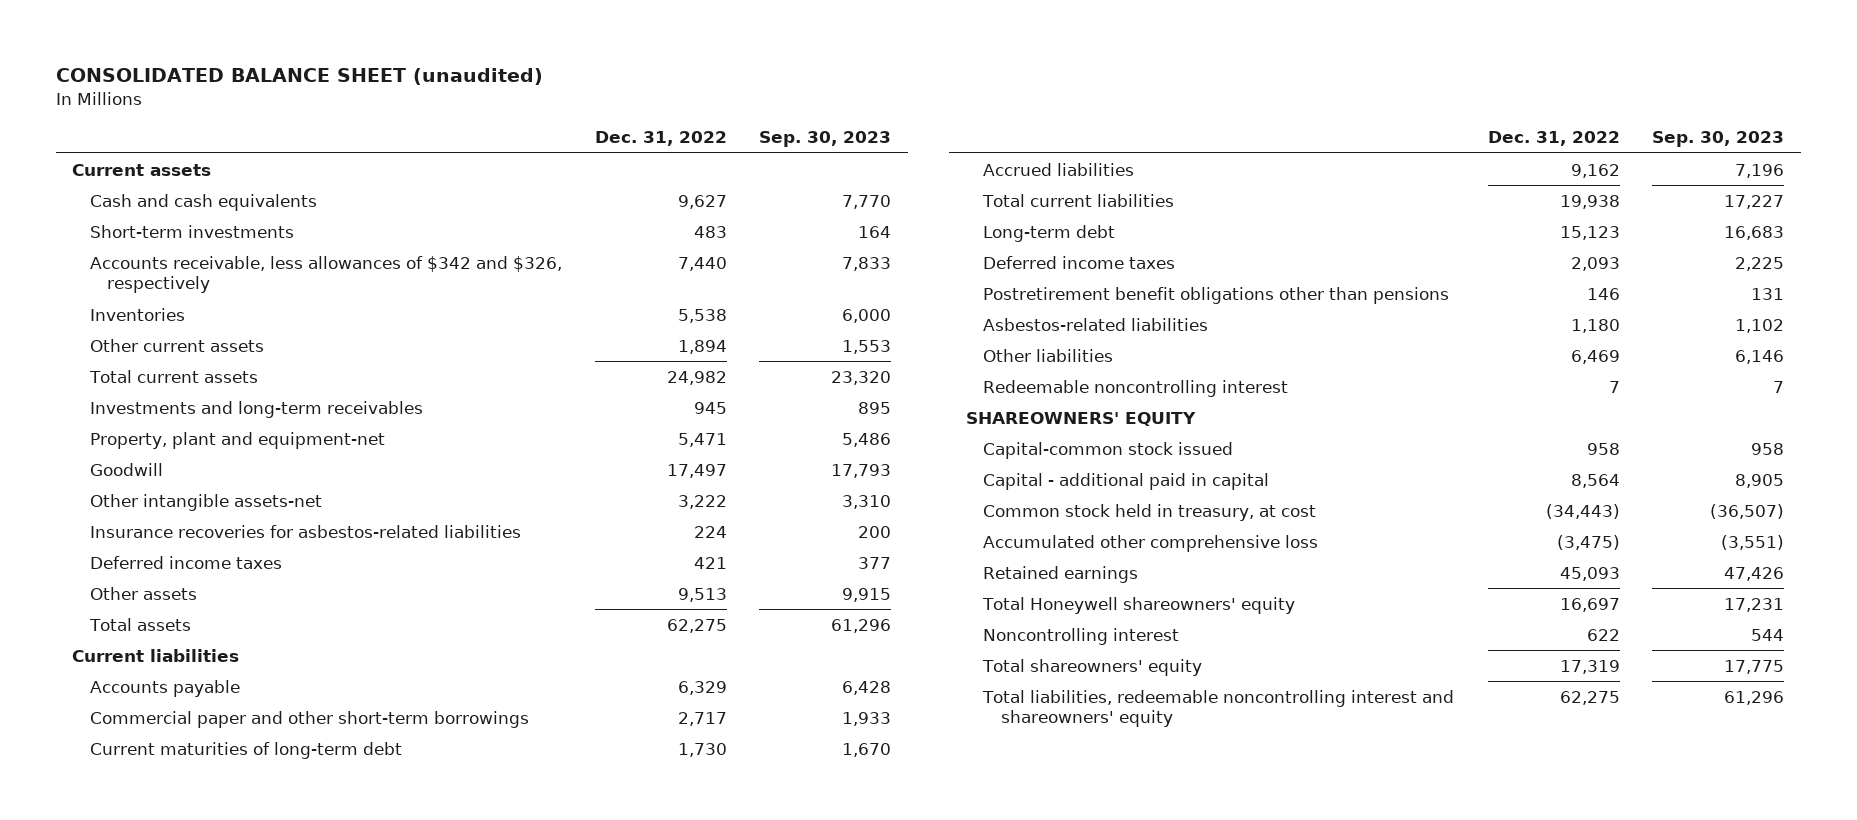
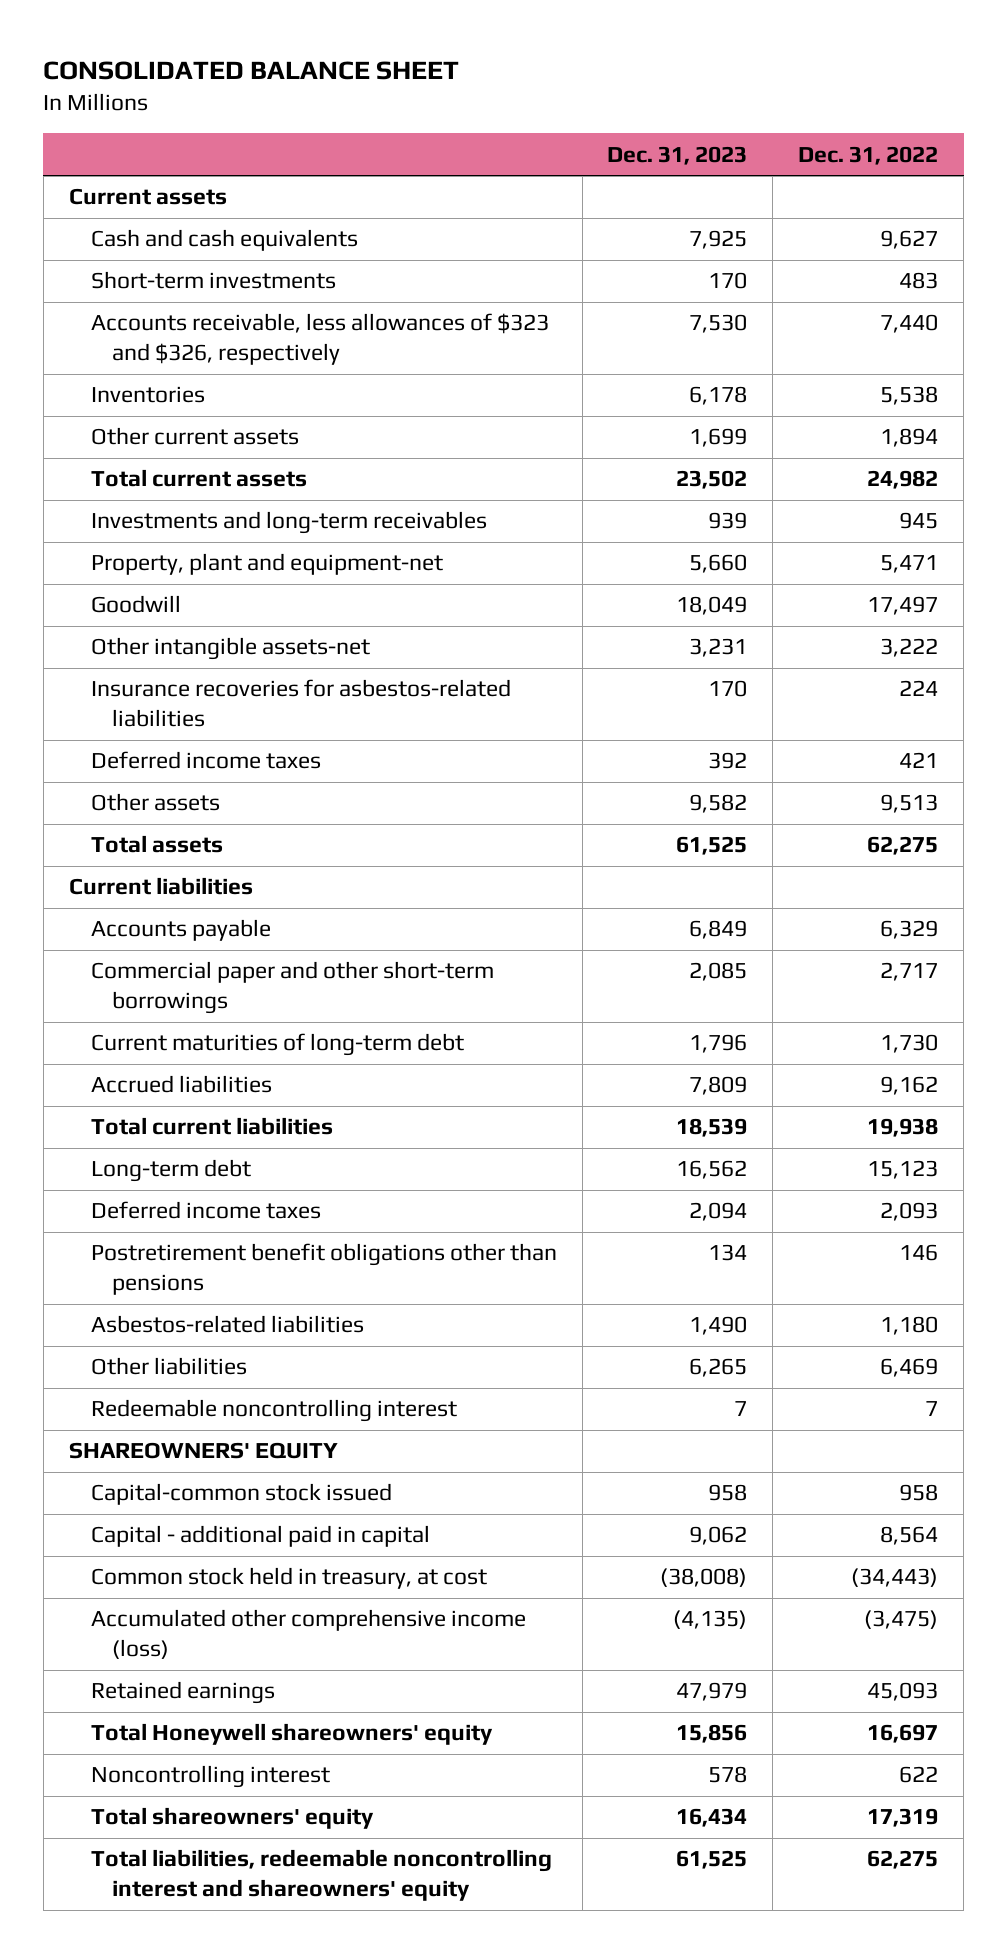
[56,68,544,86] CONSOLIDATED BALANCE SHEET (unaudited) -> [43,61,460,81] CONSOLIDATED BALANCE SHEET
[759,131,892,148] Sep. 30, 2023 -> none
none -> [607,145,748,165] Dec. 31, 2023
[89,255,562,293] Accounts receivable, less allowances of $342 and $326, respectively -> [90,313,549,366] Accounts receivable, less allowances of $323 and $326, respectively
[983,534,1319,552] Accumulated other comprehensive loss -> [90,1609,526,1660] Accumulated other comprehensive income (loss)

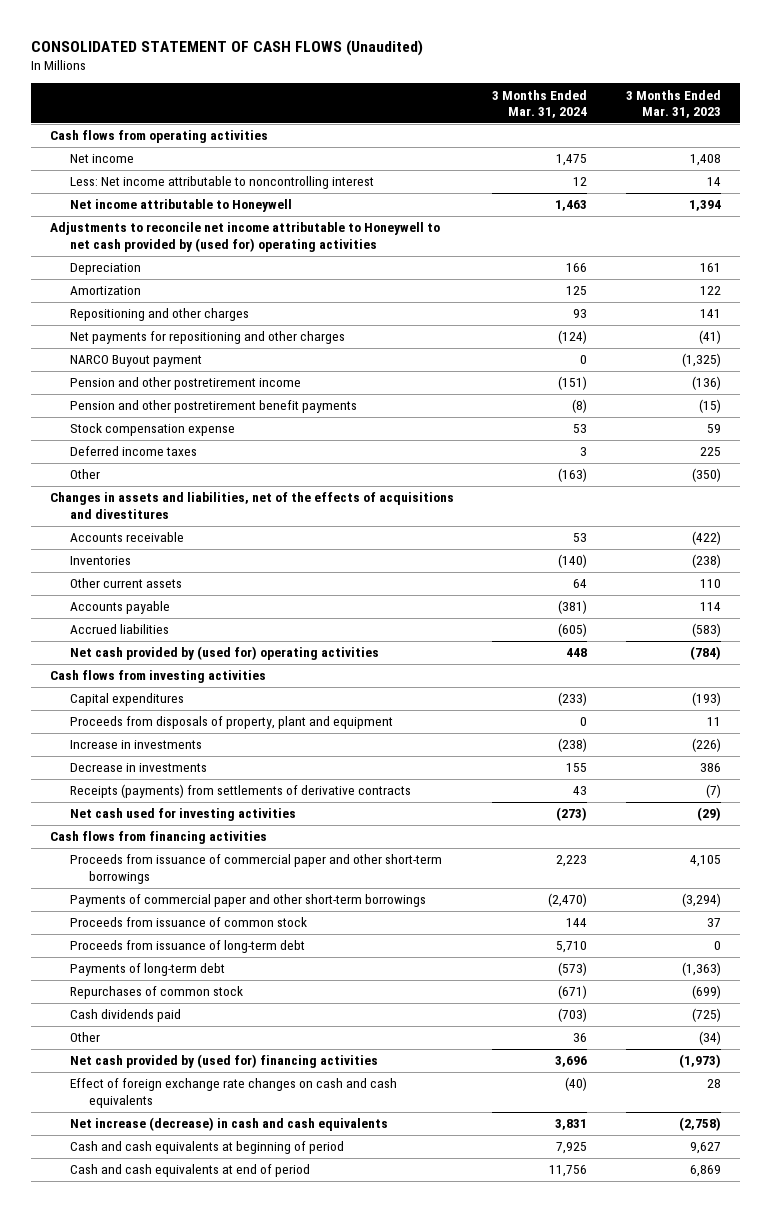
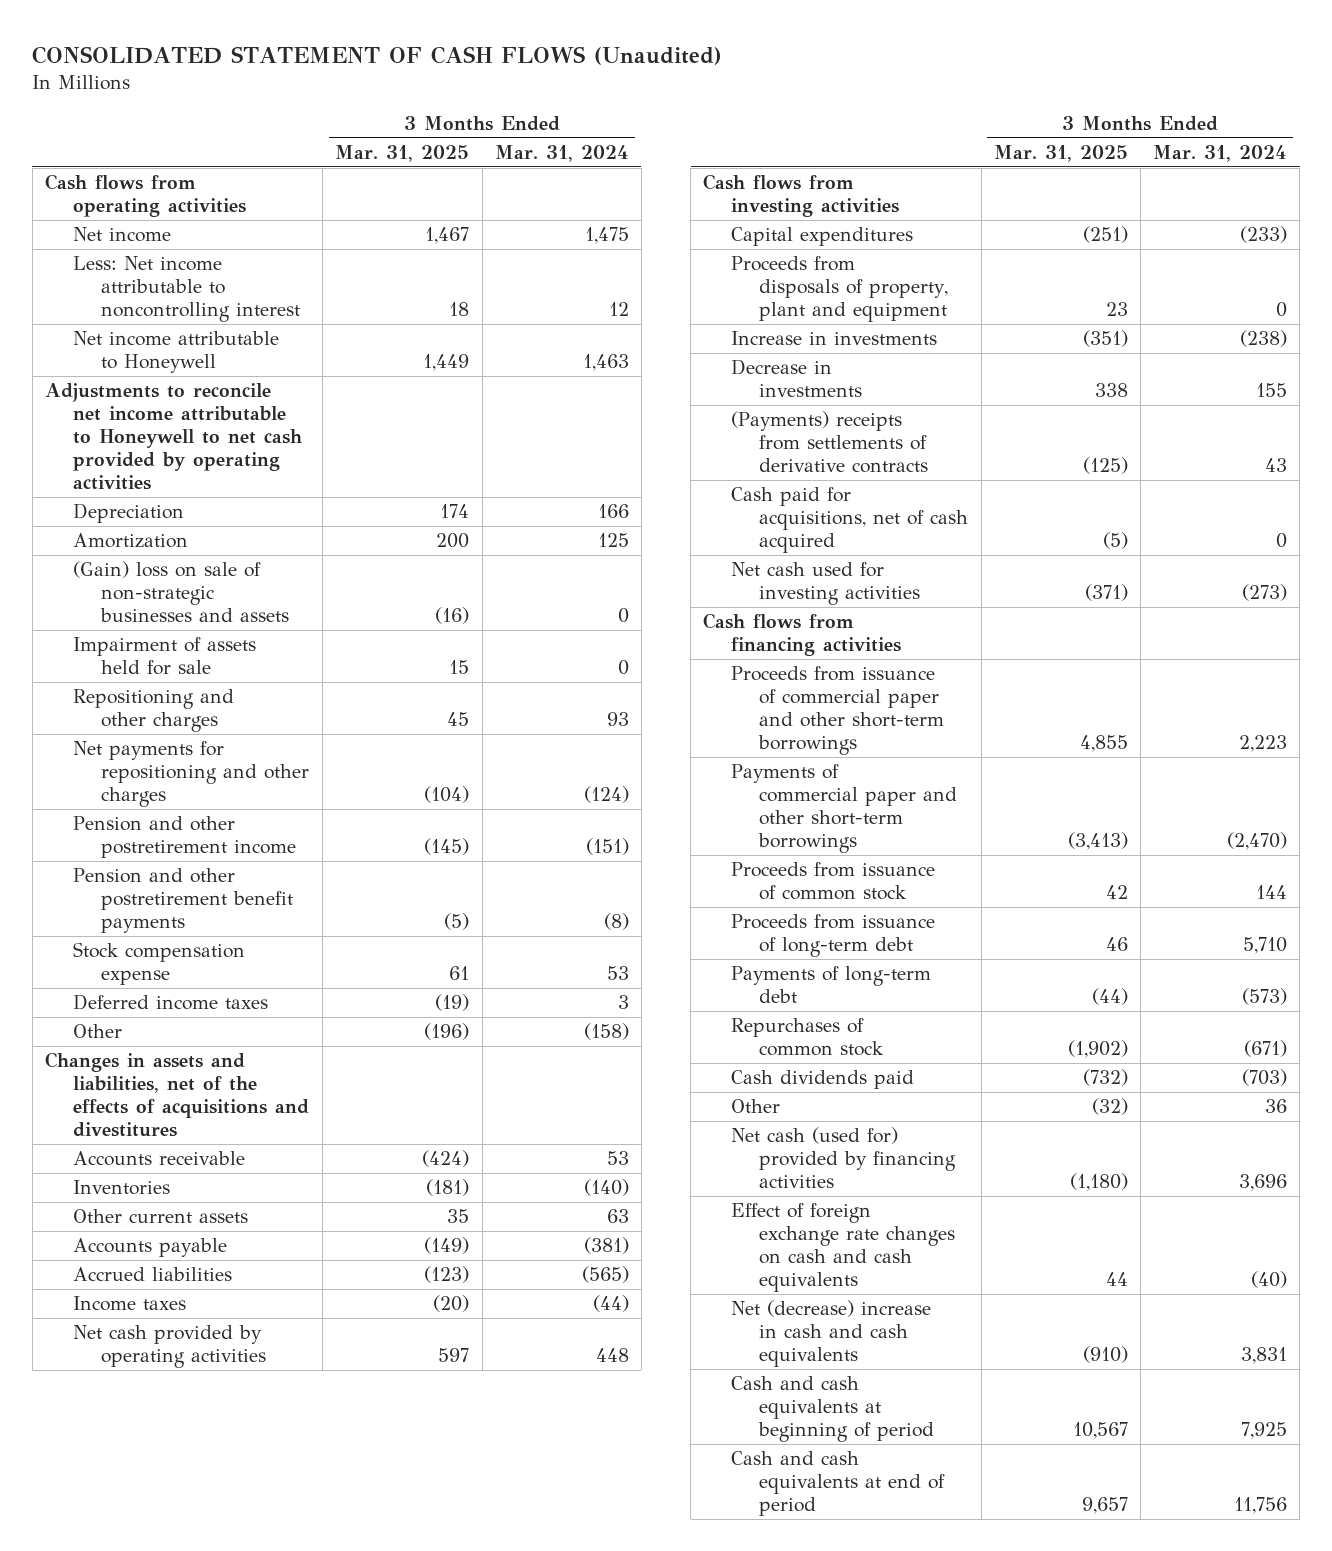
[625,89,721,119] 3 Months Ended Mar. 31, 2023 -> none
none -> [335,144,470,162] Mar. 31, 2025
[49,222,440,252] Adjustments to reconcile net income attributable to Honeywell to net cash provided by (used for) operating activities -> [44,383,303,491] Adjustments to reconcile net income attributable to Honeywell to net cash provided by operating activities
none -> [73,561,290,623] (Gain) loss on sale of non-strategic businesses and assets
none -> [73,637,257,676] Impairment of assets held for sale
[69,355,202,368] NARCO Buyout payment -> none
[558,468,588,483] (163) -> [583,1023,629,1041] (158)
[573,579,588,589] 64 -> [606,1209,629,1224] 63
[558,623,588,638] (605) -> [581,1266,629,1284] (565)
none -> [73,1296,187,1312] Income taxes
[69,646,379,661] Net cash provided by (used for) operating activities -> [73,1325,267,1369] Net cash provided by operating activities
[69,784,411,799] Receipts (payments) from settlements of derivative contracts -> [731,411,929,474] (Payments) receipts from settlements of derivative contracts
none -> [731,487,969,554] Cash paid for acquisitions, net of cash acquired
[69,1054,378,1069] Net cash provided by (used for) financing activities -> [731,1127,957,1189] Net cash (used for) provided by financing activities
[69,1117,388,1132] Net increase (decrease) in cash and cash equivalents -> [731,1300,932,1368] Net (decrease) increase in cash and cash equivalents

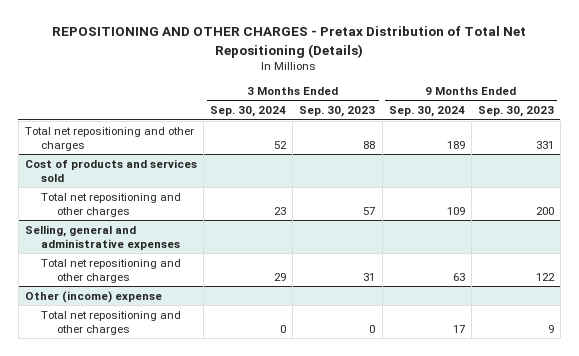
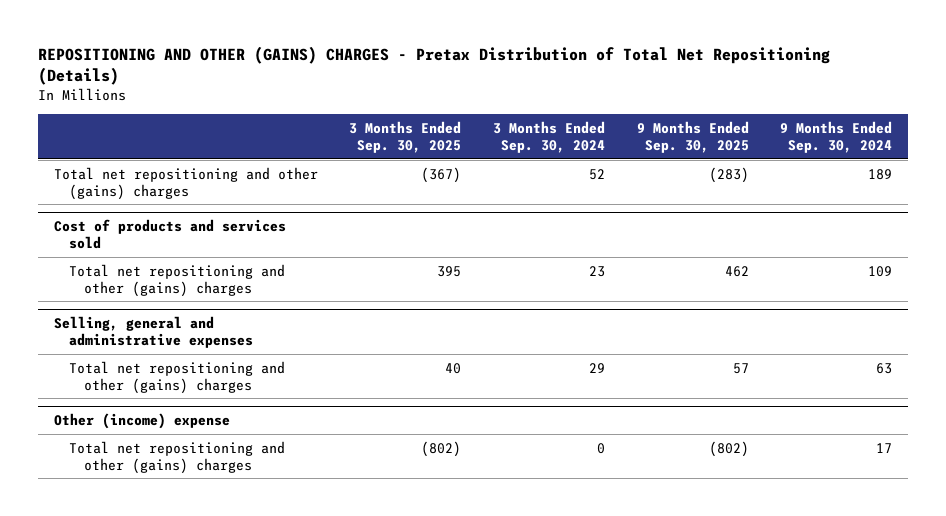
[52,26,527,58] REPOSITIONING AND OTHER CHARGES - Pretax Distribution of Total Net Repositioning (Details) -> [37,45,830,86] REPOSITIONING AND OTHER (GAINS) CHARGES - Pretax Distribution of Total Net Repositioning (Details)
[299,106,376,118] Sep. 30, 2023 -> none
[477,106,554,118] Sep. 30, 2023 -> none
none -> [349,121,462,154] 3 Months Ended Sep. 30, 2025
none -> [636,121,749,154] 9 Months Ended Sep. 30, 2025
[24,126,194,151] Total net repositioning and other charges -> [53,166,318,200] Total net repositioning and other (gains) charges
[41,192,182,217] Total net repositioning and other charges -> [69,263,286,297] Total net repositioning and other (gains) charges
[41,258,182,283] Total net repositioning and other charges -> [69,360,286,394] Total net repositioning and other (gains) charges
[41,310,182,335] Total net repositioning and other charges -> [69,440,286,474] Total net repositioning and other (gains) charges

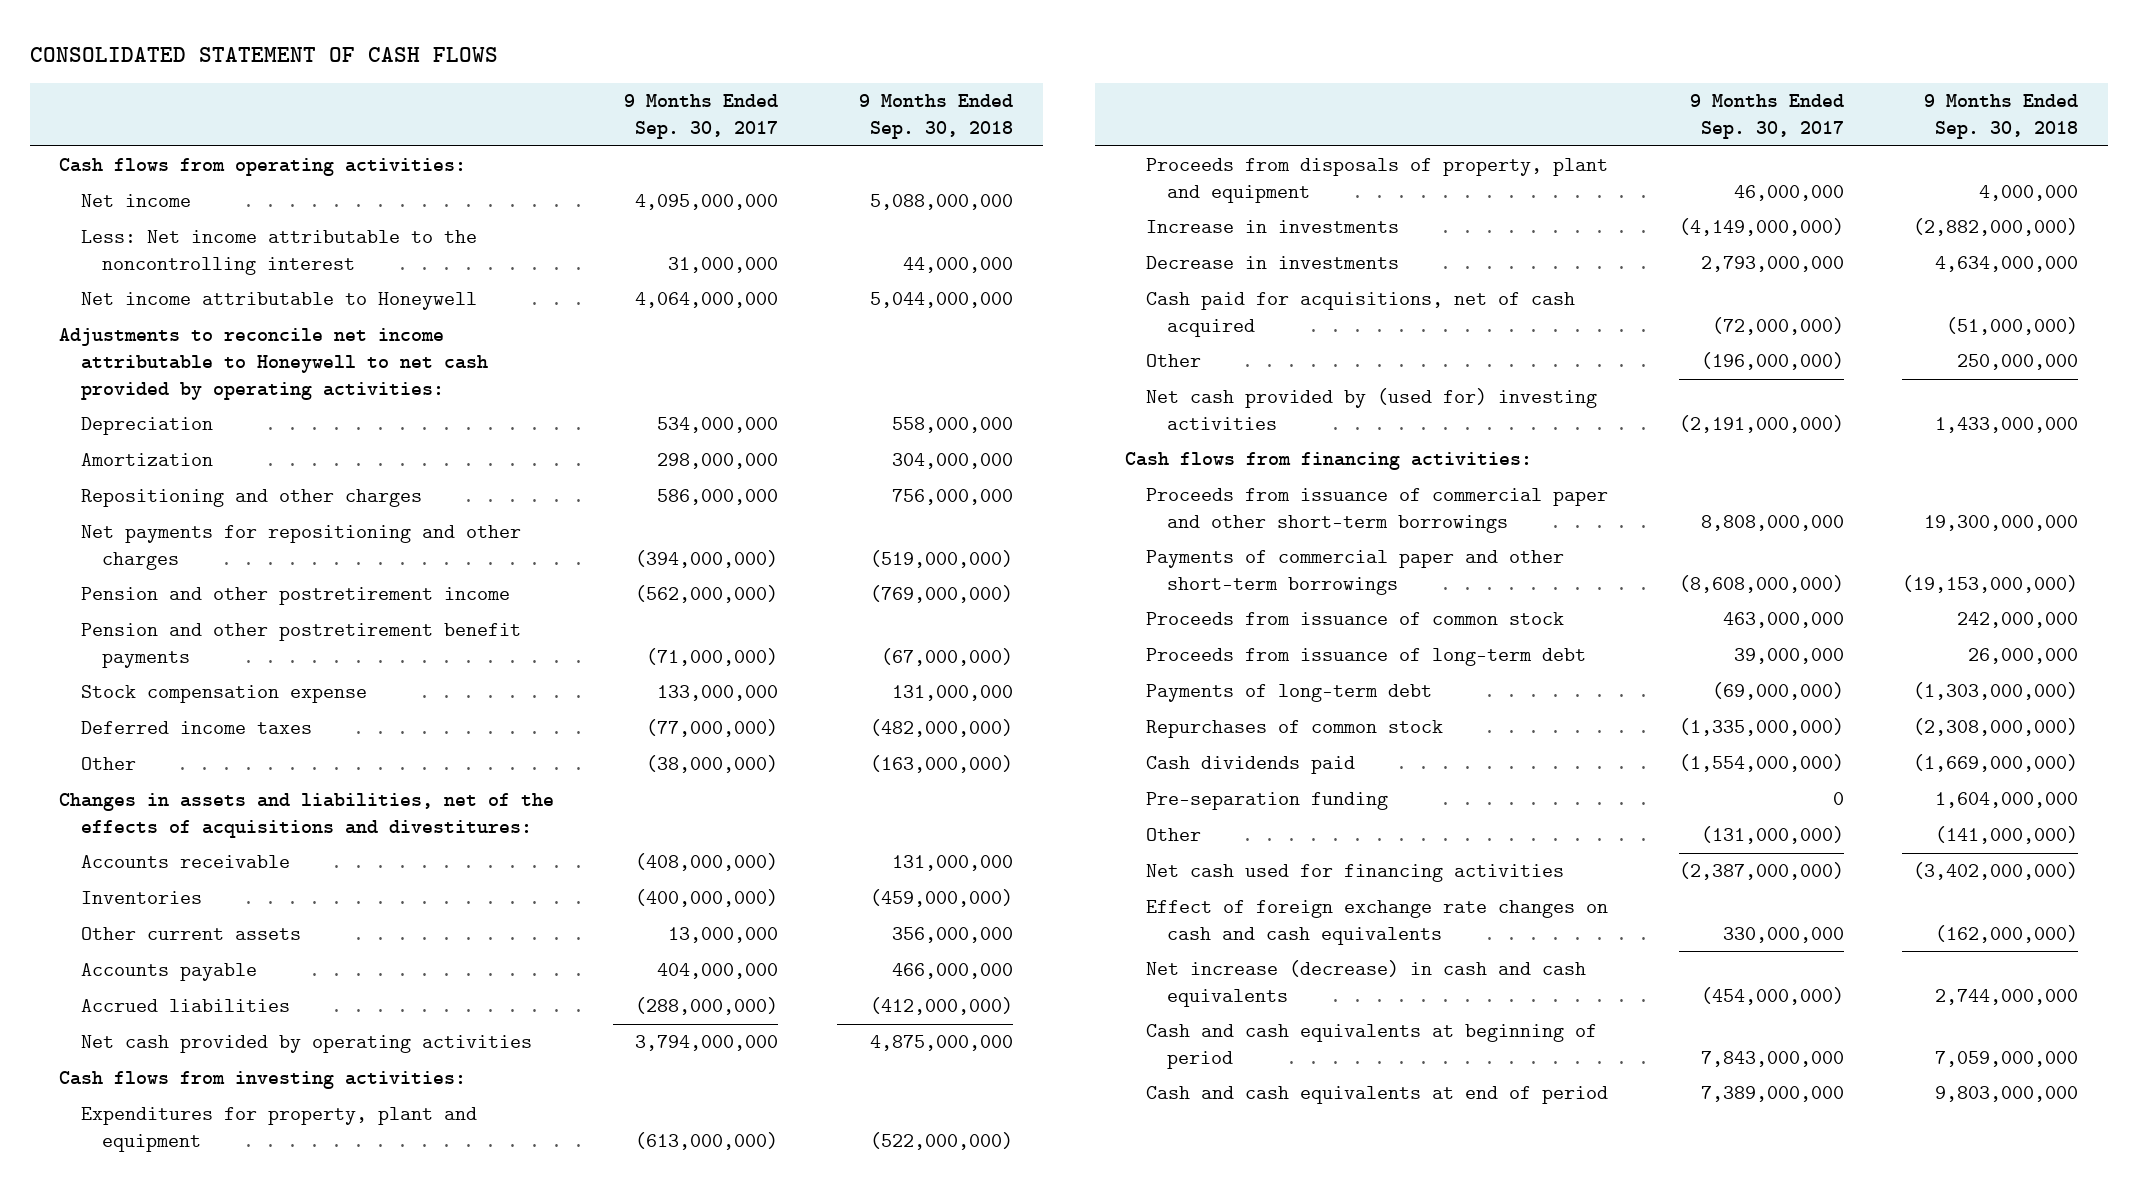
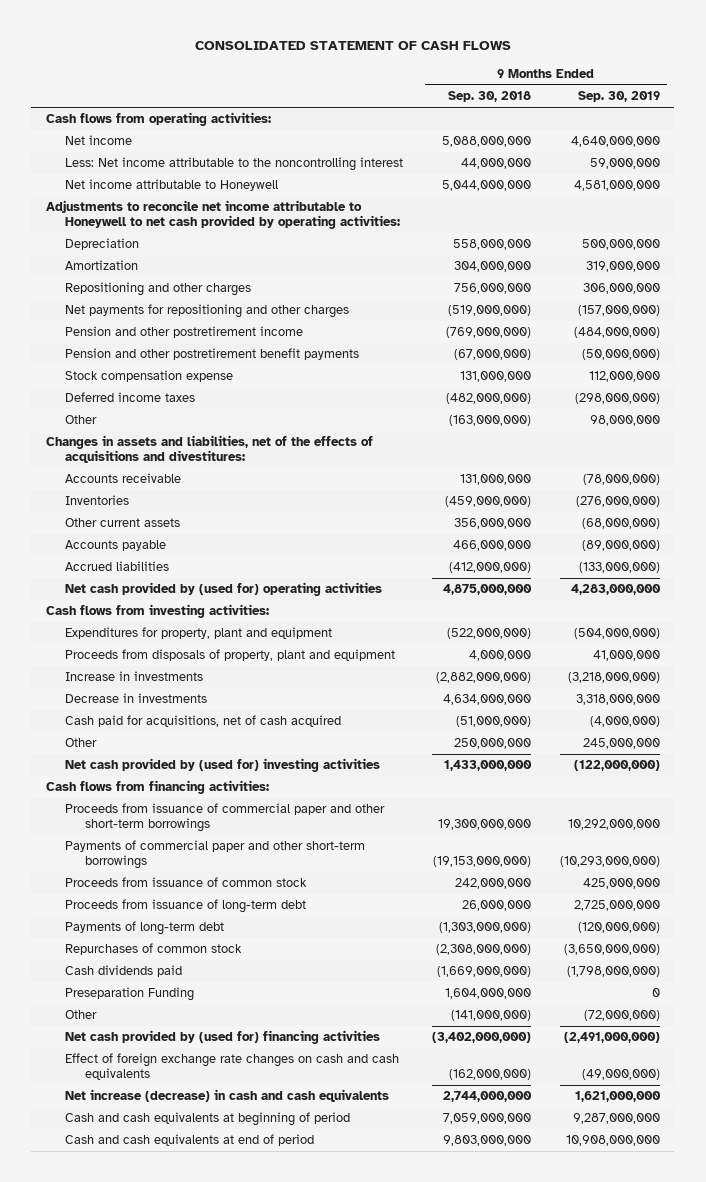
[624,94,779,140] 9 Months Ended Sep. 30, 2017 -> none
none -> [577,91,660,103] Sep. 30, 2019
[80,1035,532,1054] Net cash provided by operating activities -> [65,582,383,597] Net cash provided by (used for) operating activities
[1145,792,1388,811] Pre-separation funding -> [65,987,195,1002] Preseparation Funding
[1145,864,1564,883] Net cash used for financing activities -> [65,1030,381,1045] Net cash provided by (used for) financing activities

